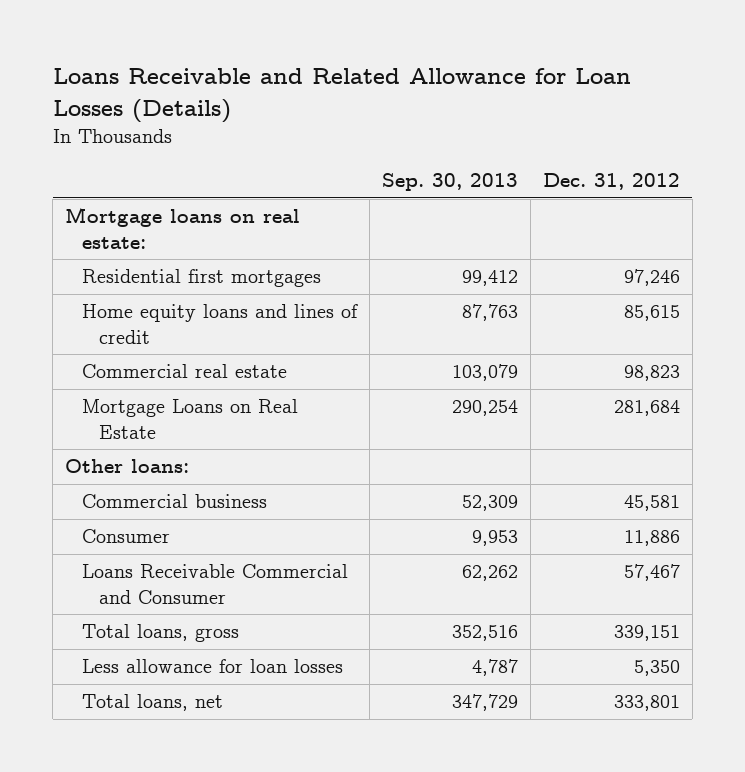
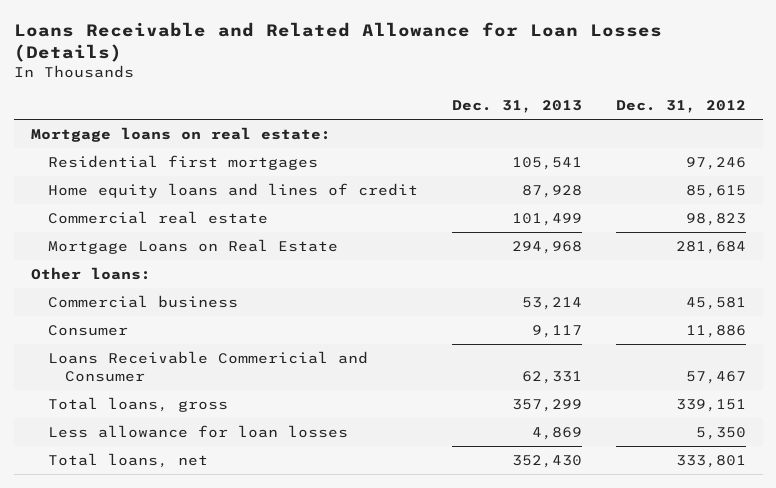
[382,173,519,192] Sep. 30, 2013 -> none
none -> [451,100,582,114] Dec. 31, 2013
[82,564,349,604] Loans Receivable Commercial and Consumer -> [47,351,368,382] Loans Receivable Commericial and Consumer

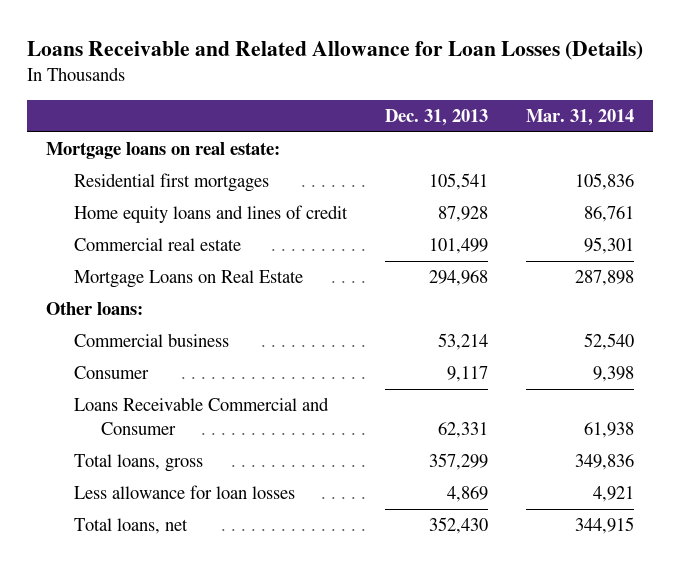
[615,100,746,114] Dec. 31, 2012 -> none
none -> [525,108,634,126] Mar. 31, 2014
[47,351,368,382] Loans Receivable Commericial and Consumer -> [73,397,329,435] Loans Receivable Commercial and Consumer

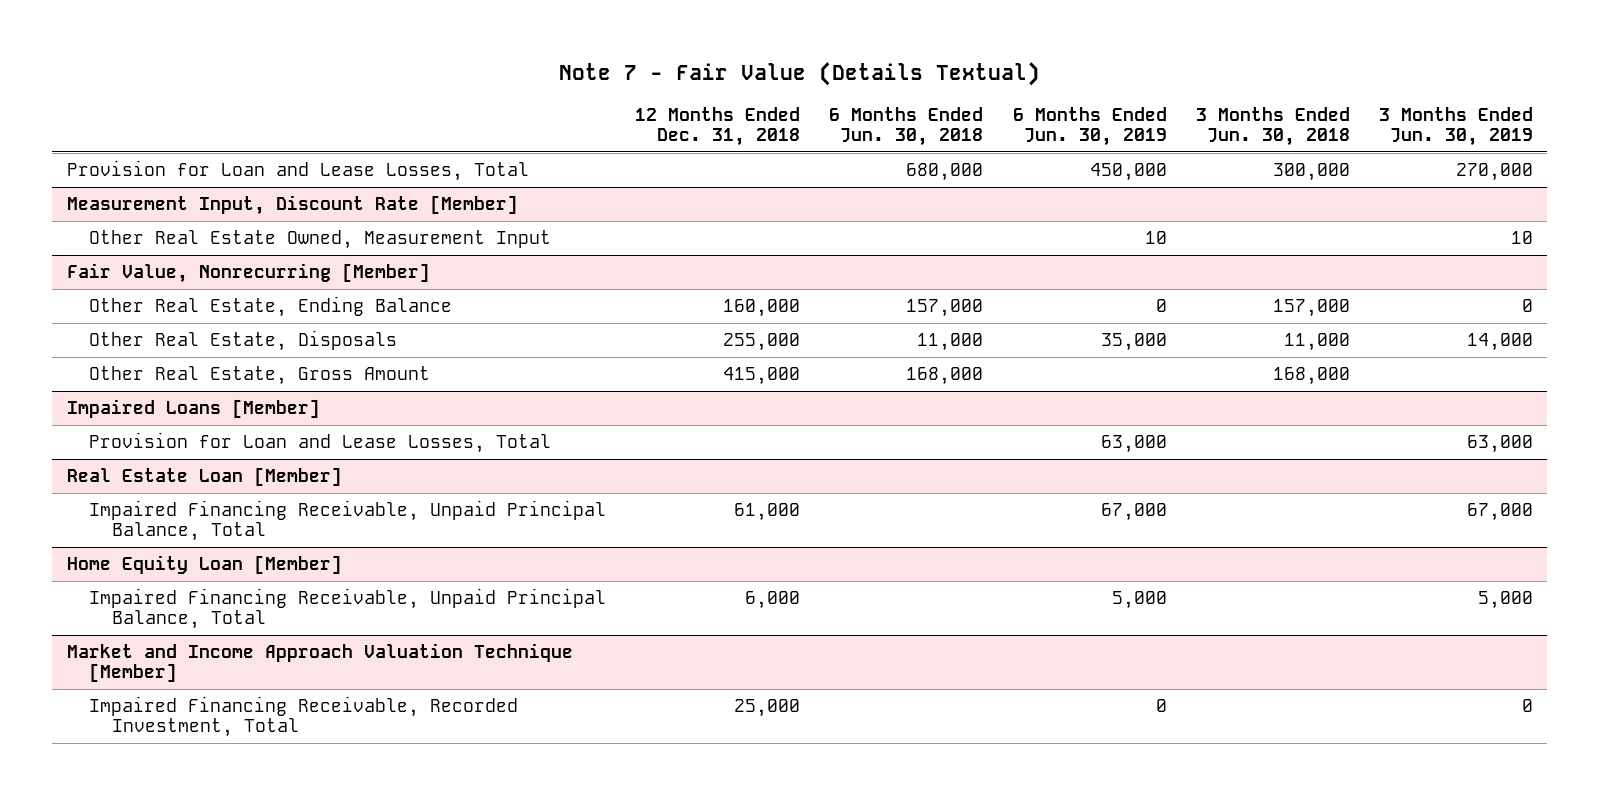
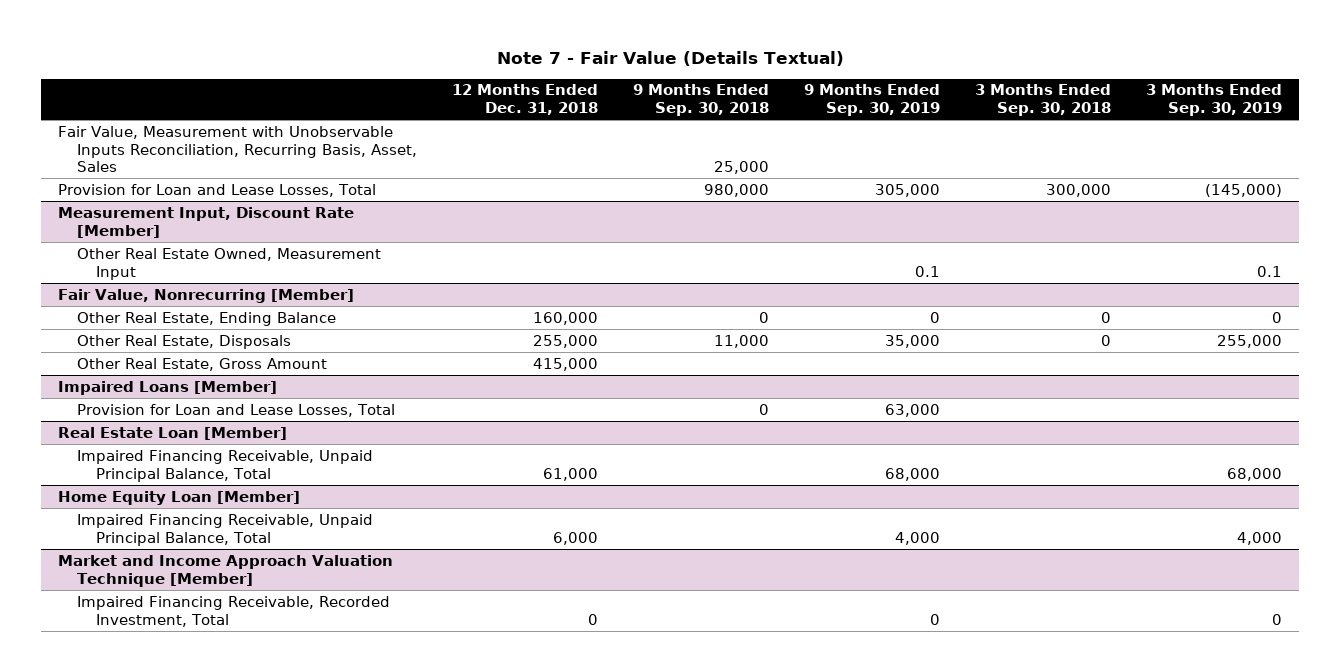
[829,106,984,146] 6 Months Ended Jun. 30, 2018 -> none
[1012,106,1167,146] 6 Months Ended Jun. 30, 2019 -> none
[1195,106,1350,146] 3 Months Ended Jun. 30, 2018 -> none
[1378,106,1533,146] 3 Months Ended Jun. 30, 2019 -> none
none -> [633,84,770,117] 9 Months Ended Sep. 30, 2018
none -> [804,84,941,117] 9 Months Ended Sep. 30, 2019
none -> [974,84,1111,117] 3 Months Ended Sep. 30, 2018
none -> [1145,84,1282,117] 3 Months Ended Sep. 30, 2019
none -> [58,125,418,173] Fair Value, Measurement with Unobservable Inputs Reconciliation, Recurring Basis, Asset, Sales
[734,699,801,718] 25,000 -> [588,613,599,625] 0

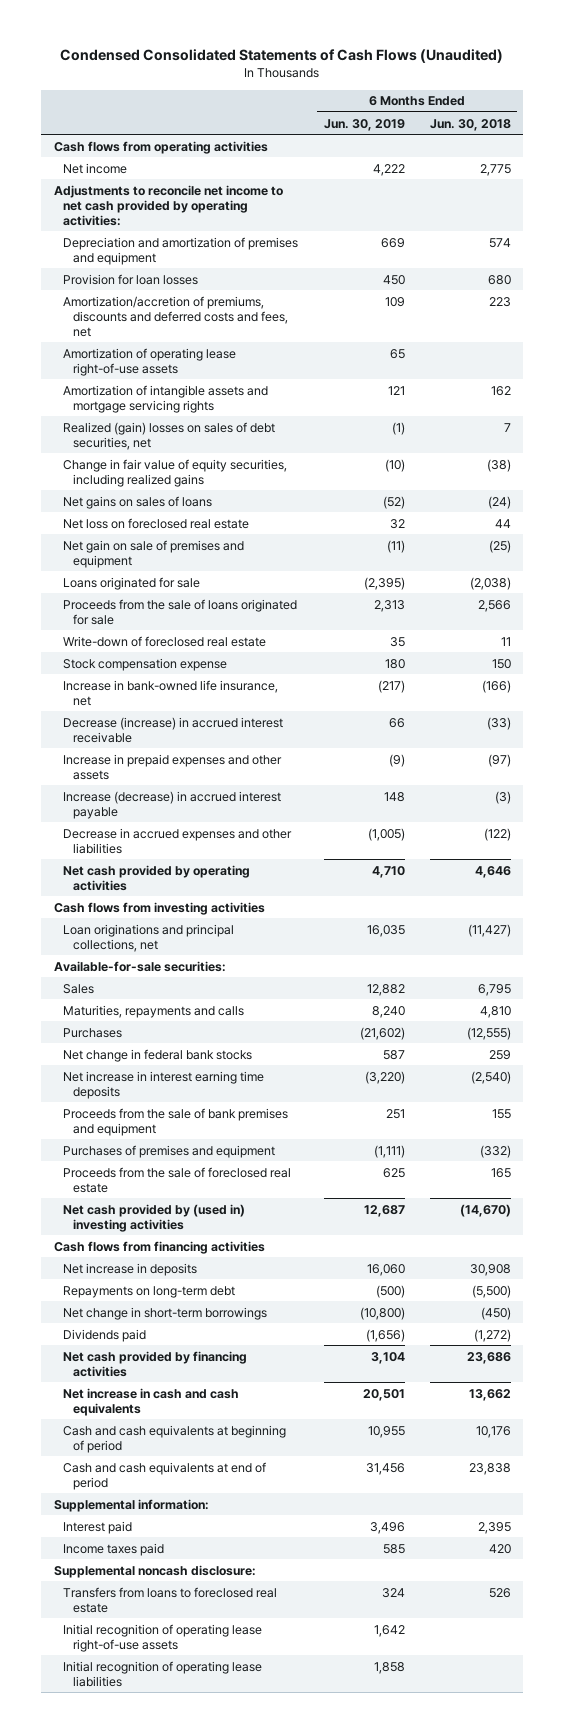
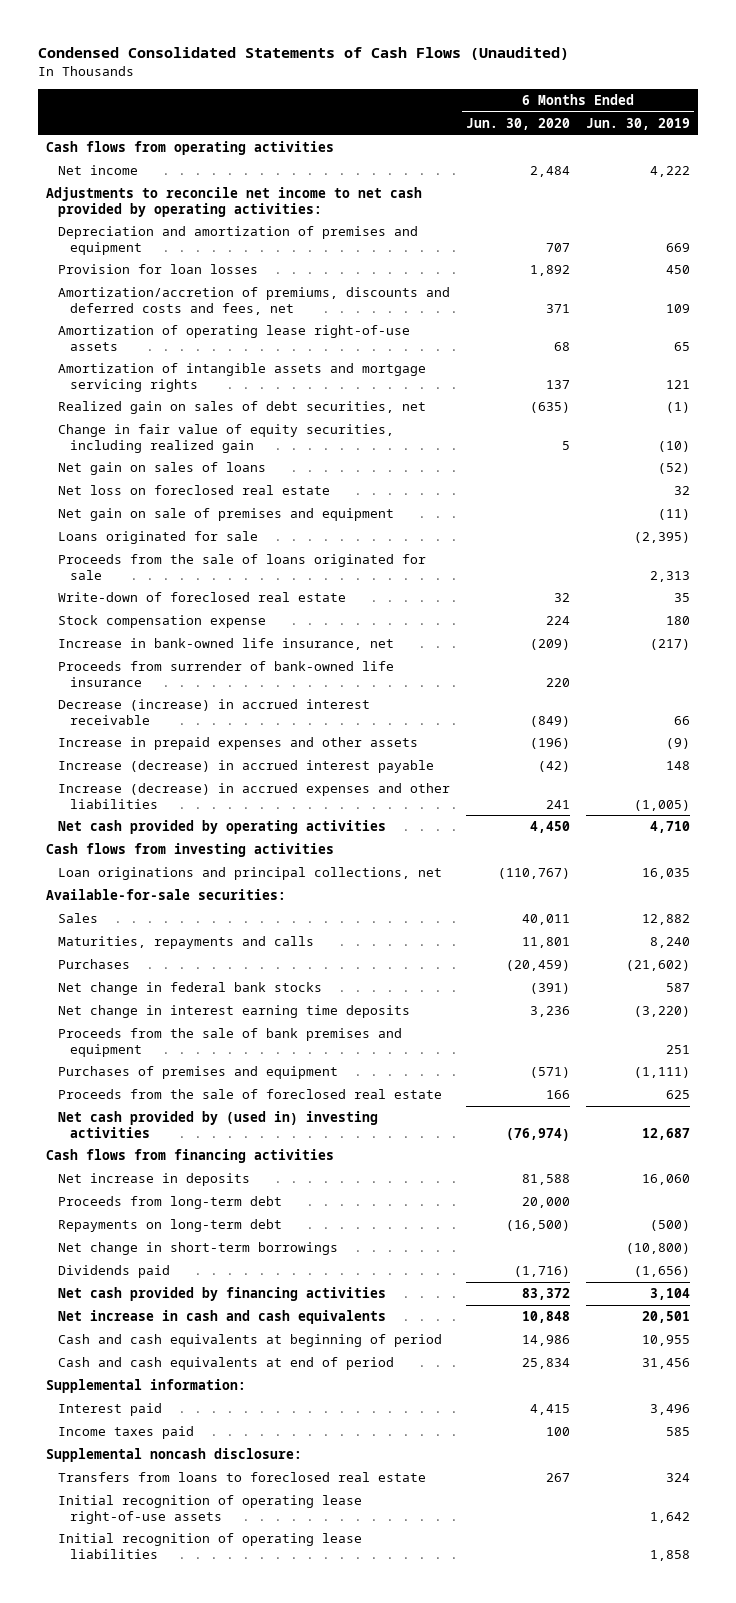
[429,118,511,131] Jun. 30, 2018 -> none
none -> [466,118,571,131] Jun. 30, 2020
[63,421,276,450] Realized (gain) losses on sales of debt securities, net -> [58,401,427,415] Realized gain on sales of debt securities, net
[63,458,288,487] Change in fair value of equity securities, including realized gains -> [58,424,395,453] Change in fair value of equity securities, including realized gain
[63,495,213,509] Net gains on sales of loans -> [58,462,267,476] Net gain on sales of loans
none -> [58,661,395,687] Proceeds from surrender of bank-owned life insurance
[63,827,293,854] Decrease in accrued expenses and other liabilities -> [58,783,451,809] Increase (decrease) in accrued expenses and other liabilities
[63,1070,265,1099] Net increase in interest earning time deposits -> [58,1005,411,1019] Net change in interest earning time deposits
none -> [58,1196,283,1210] Proceeds from long-term debt

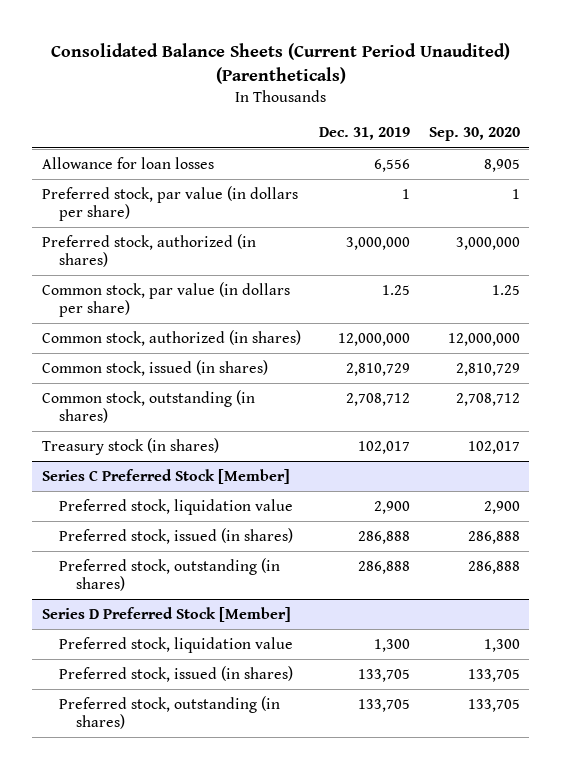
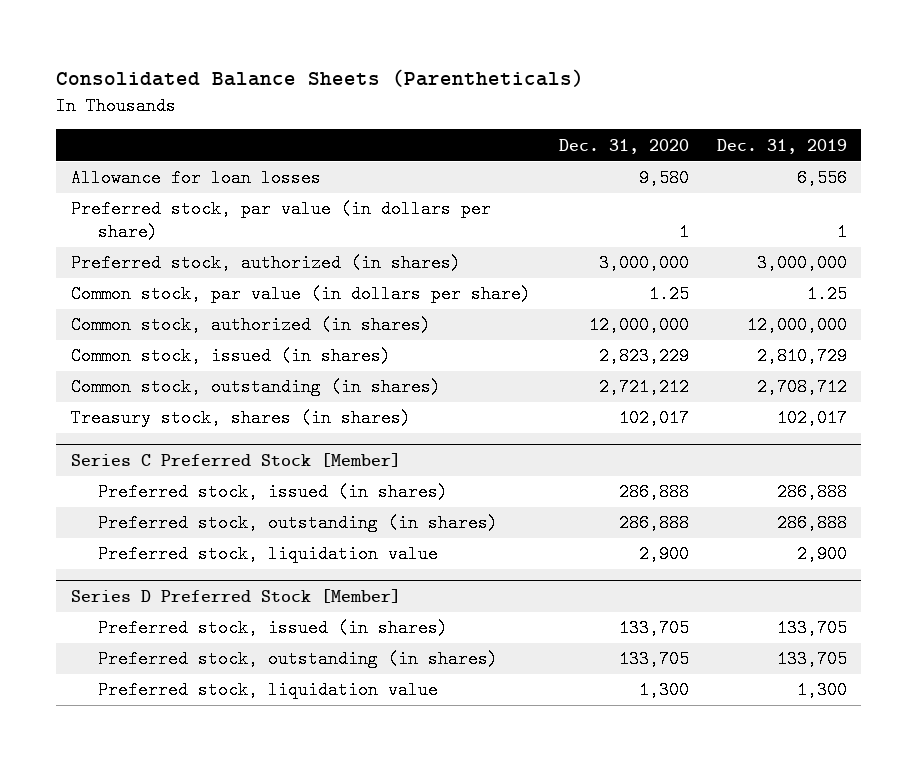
[50,42,510,84] Consolidated Balance Sheets (Current Period Unaudited) (Parentheticals) -> [56,69,585,88] Consolidated Balance Sheets (Parentheticals)
[429,127,521,142] Sep. 30, 2020 -> none
none -> [558,138,689,154] Dec. 31, 2020
[41,438,219,456] Treasury stock (in shares) -> [70,409,411,428] Treasury stock, shares (in shares)
[58,499,293,516] Preferred stock, liquidation value -> [98,545,439,564] Preferred stock, liquidation value
[58,637,293,654] Preferred stock, liquidation value -> [98,681,439,700] Preferred stock, liquidation value

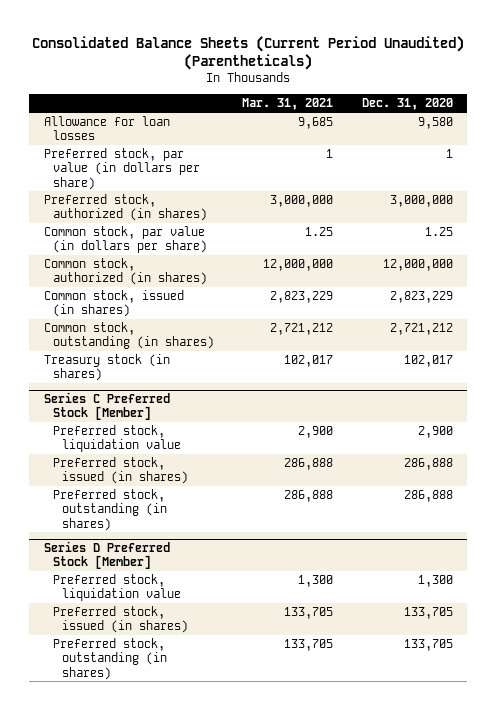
[56,69,585,88] Consolidated Balance Sheets (Parentheticals) -> [32,35,465,71] Consolidated Balance Sheets (Current Period Unaudited) (Parentheticals)
[716,138,847,154] Dec. 31, 2019 -> none
none -> [242,98,334,111] Mar. 31, 2021
[70,409,411,428] Treasury stock, shares (in shares) -> [43,354,170,382] Treasury stock (in shares)
[98,545,439,564] Preferred stock, liquidation value -> [52,425,182,453] Preferred stock, liquidation value
[98,681,439,700] Preferred stock, liquidation value -> [52,574,182,602] Preferred stock, liquidation value

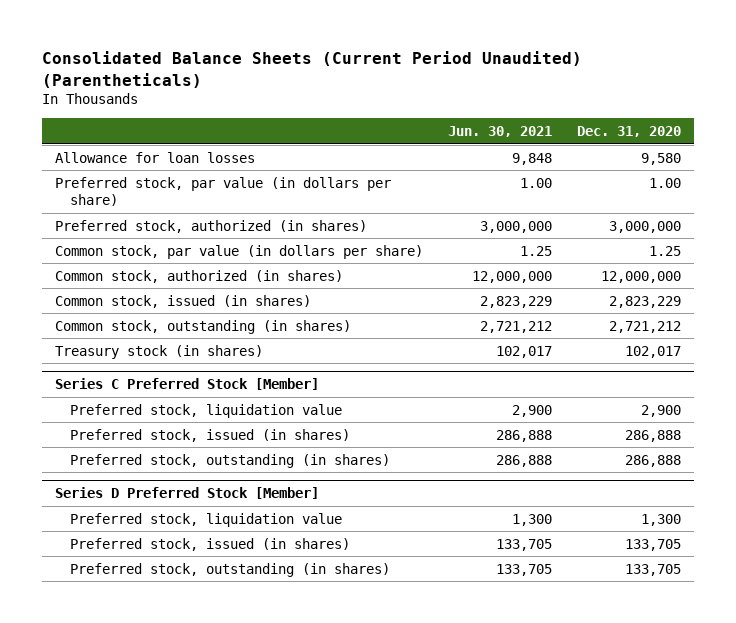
[242,98,334,111] Mar. 31, 2021 -> none
none -> [447,126,552,138] Jun. 30, 2021
[446,149,454,159] 1 -> [649,177,682,188] 1.00

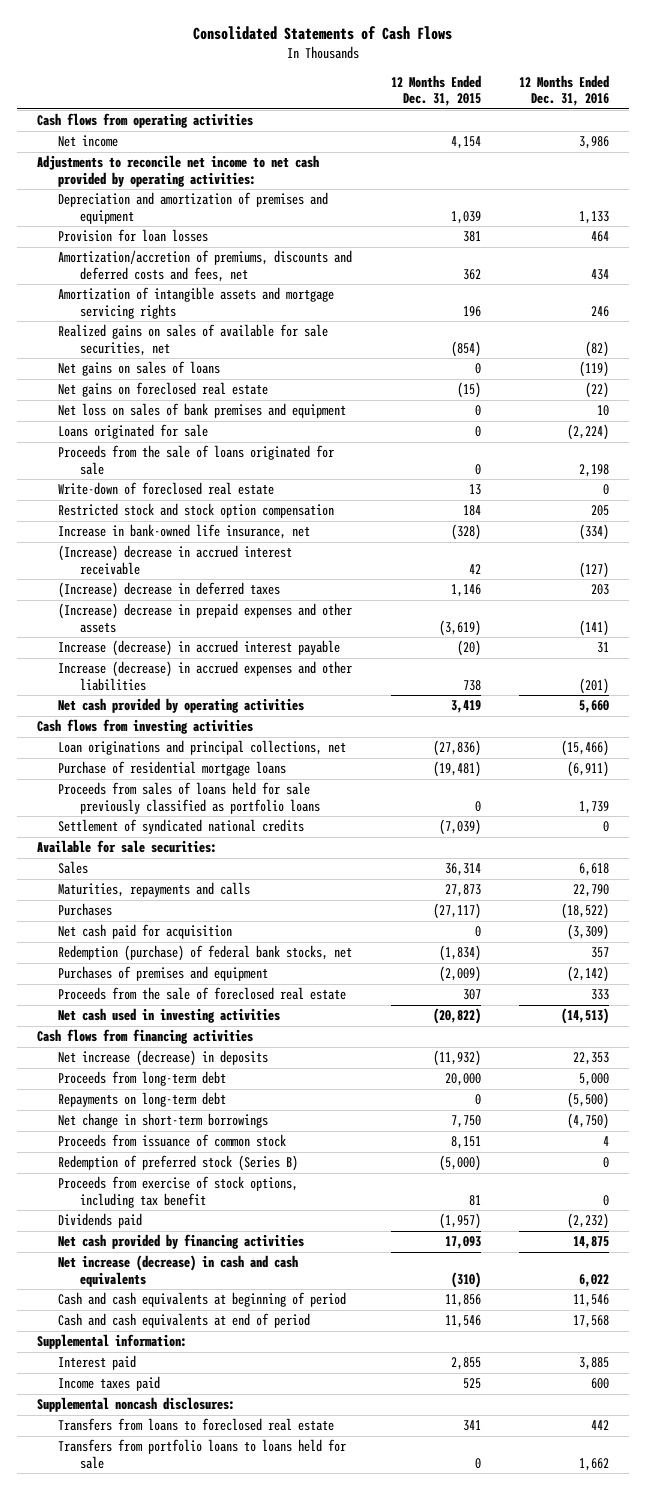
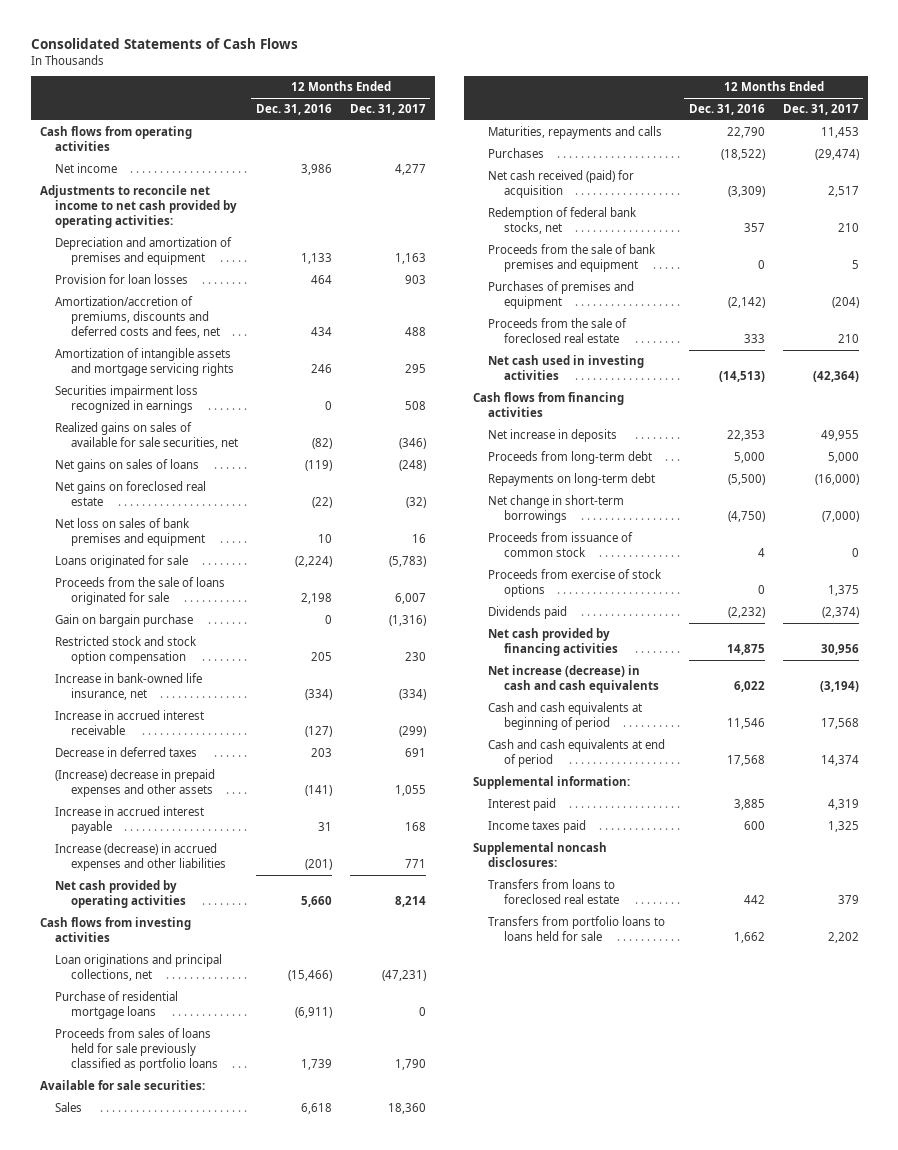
[390,74,481,107] 12 Months Ended Dec. 31, 2015 -> none
none -> [349,104,426,116] Dec. 31, 2017
none -> [55,385,199,414] Securities impairment loss recognized in earnings
[58,482,275,496] Write-down of foreclosed real estate -> none
none -> [55,614,194,628] Gain on bargain purchase
[58,545,293,575] (Increase) decrease in accrued interest receivable -> [55,710,205,736] Increase in accrued interest receivable
[58,582,281,599] (Increase) decrease in deferred taxes -> [55,747,198,758] Decrease in deferred taxes
[58,640,341,657] Increase (decrease) in accrued interest payable -> [55,806,205,835] Increase in accrued interest payable
[58,819,305,835] Settlement of syndicated national credits -> none
[58,924,233,940] Net cash paid for acquisition -> [488,170,635,199] Net cash received (paid) for acquisition
[58,945,353,962] Redemption (purchase) of federal bank stocks, net -> [488,207,638,235] Redemption of federal bank stocks, net
none -> [488,244,657,273] Proceeds from the sale of bank premises and equipment
[58,1050,269,1067] Net increase (decrease) in deposits -> [488,429,618,443] Net increase in deposits
[58,1155,299,1172] Redemption of preferred stock (Series B) -> none
[58,1176,299,1208] Proceeds from exercise of stock options, including tax benefit -> [488,569,663,598] Proceeds from exercise of stock options

